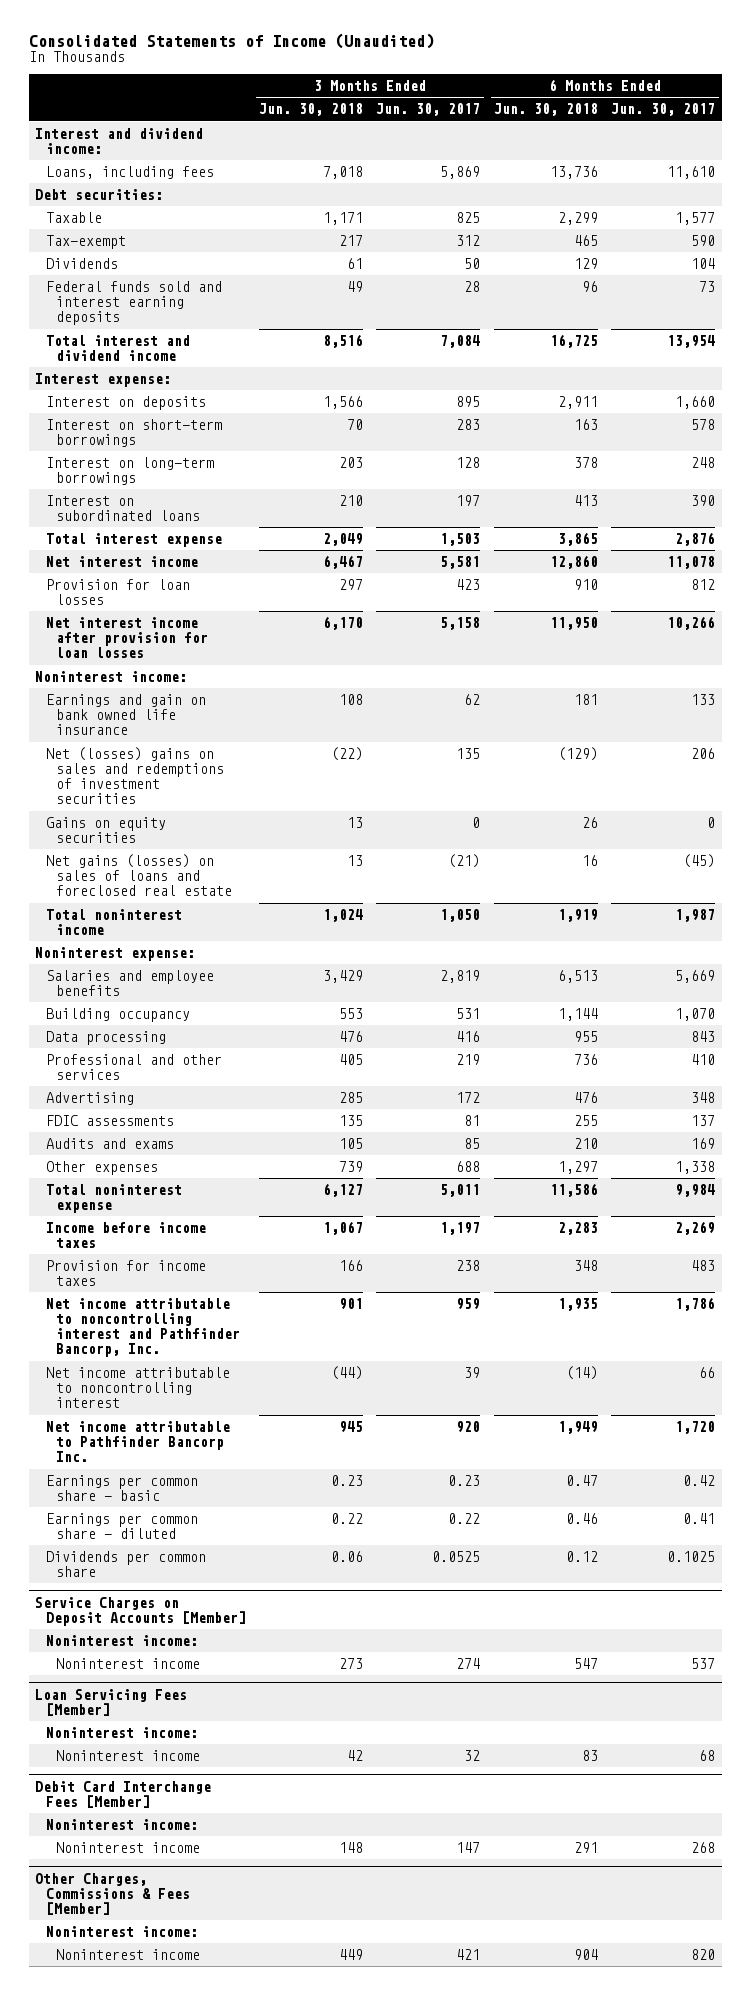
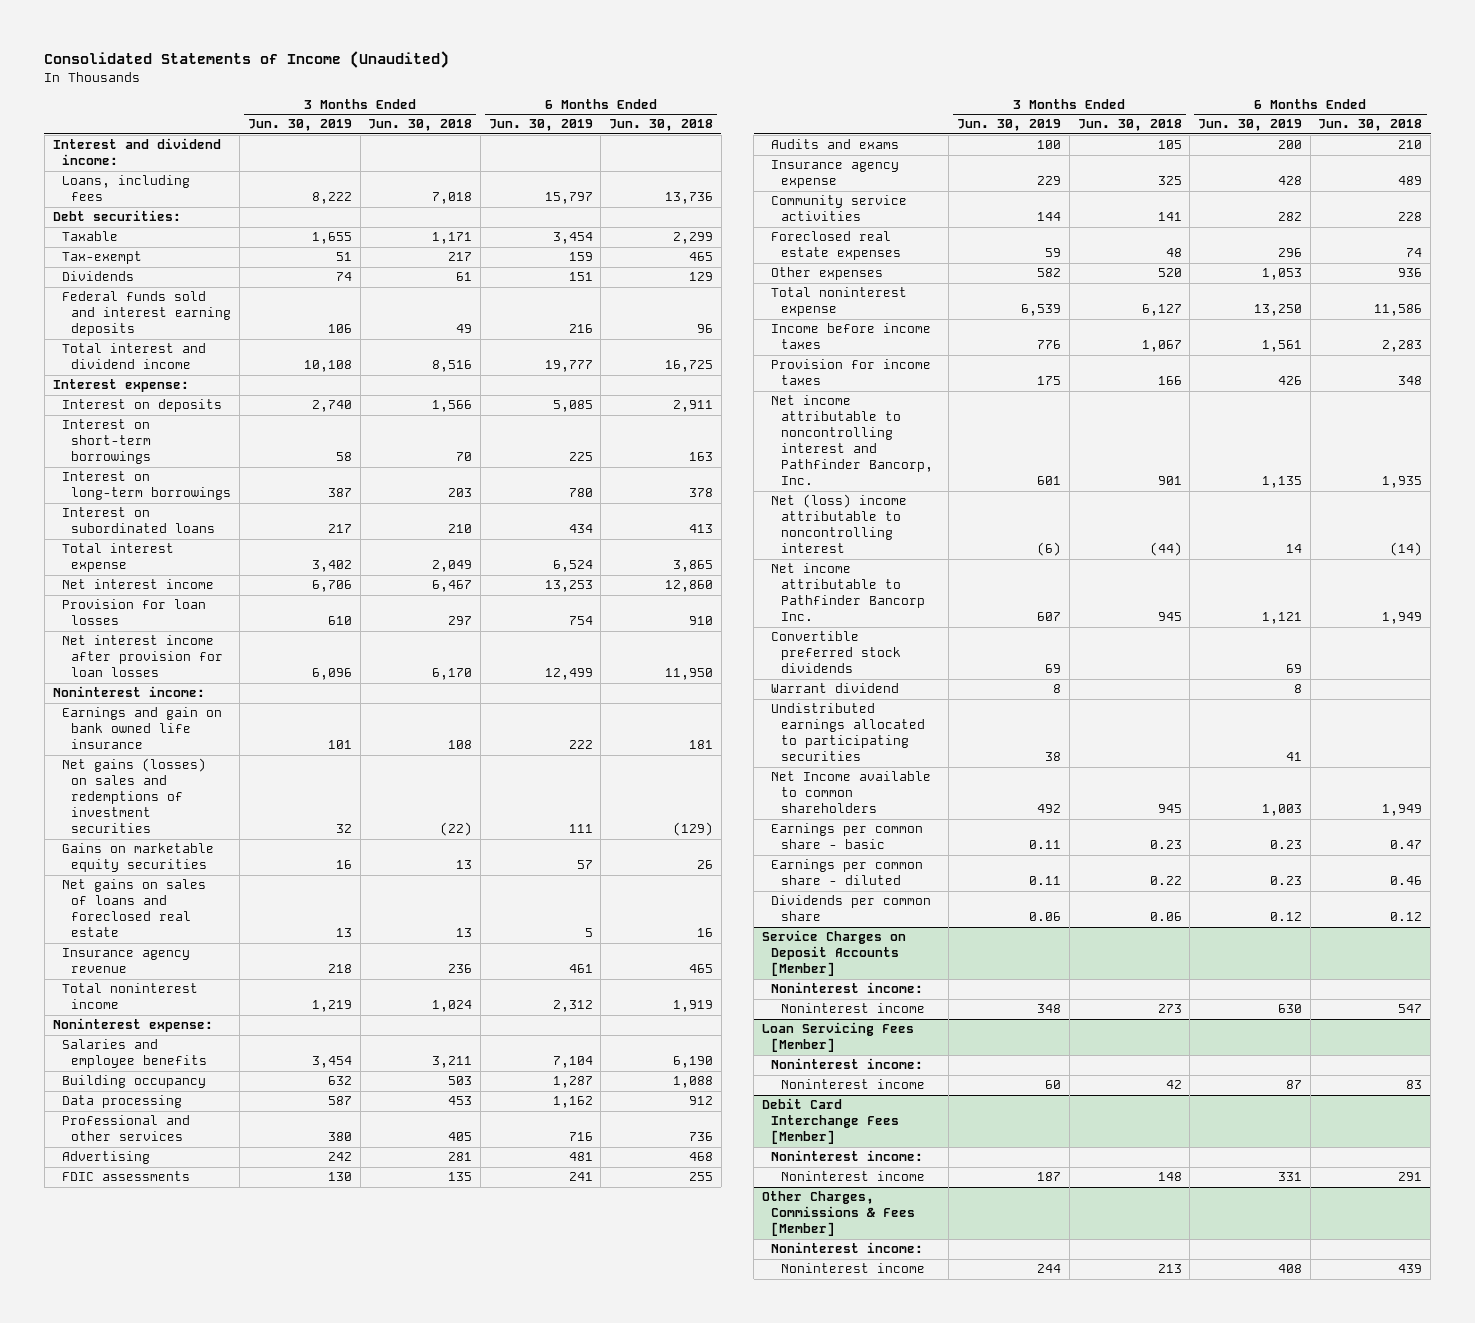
[376,103,481,117] Jun. 30, 2017 -> none
[611,103,716,117] Jun. 30, 2017 -> none
none -> [247,119,352,132] Jun. 30, 2019
none -> [488,119,593,132] Jun. 30, 2019
[45,747,224,805] Net (losses) gains on sales and redemptions of investment securities -> [61,758,206,834] Net gains (losses) on sales and redemptions of investment securities
[45,817,166,844] Gains on equity securities -> [61,843,214,873] Gains on marketable equity securities
[45,854,232,897] Net gains (losses) on sales of loans and foreclosed real estate -> [61,879,206,938] Net gains on sales of loans and foreclosed real estate
none -> [61,948,190,974] Insurance agency revenue
[322,970,363,984] 3,429 -> [432,1056,473,1069] 3,211
[557,970,598,984] 6,513 -> [673,1056,714,1069] 6,190
[338,1008,363,1020] 553 -> [448,1076,473,1086] 503
[557,1008,598,1022] 1,144 -> [673,1076,714,1089] 1,088
[338,1031,363,1043] 476 -> [448,1096,473,1106] 453
[573,1031,598,1043] 955 -> [689,1096,714,1106] 912
[338,1092,363,1104] 285 -> [448,1152,473,1162] 281
[573,1092,598,1104] 476 -> [689,1152,714,1162] 468
none -> [771,160,900,189] Insurance agency expense
none -> [771,195,908,222] Community service activities
none -> [771,231,901,261] Foreclosed real estate expenses
[338,1161,363,1173] 739 -> [1157,268,1182,278] 520
[557,1161,598,1175] 1,297 -> [1398,268,1423,278] 936
[45,1367,230,1409] Net income attributable to noncontrolling interest -> [771,494,908,554] Net (loss) income attributable to noncontrolling interest
none -> [771,631,901,674] Convertible preferred stock dividends
none -> [771,683,900,694] Warrant dividend
none -> [771,703,925,762] Undistributed earnings allocated to participating securities
none -> [771,771,932,814] Net Income available to common shareholders
[338,1949,363,1961] 449 -> [1157,1264,1182,1274] 213
[573,1949,598,1961] 904 -> [1398,1264,1423,1274] 439

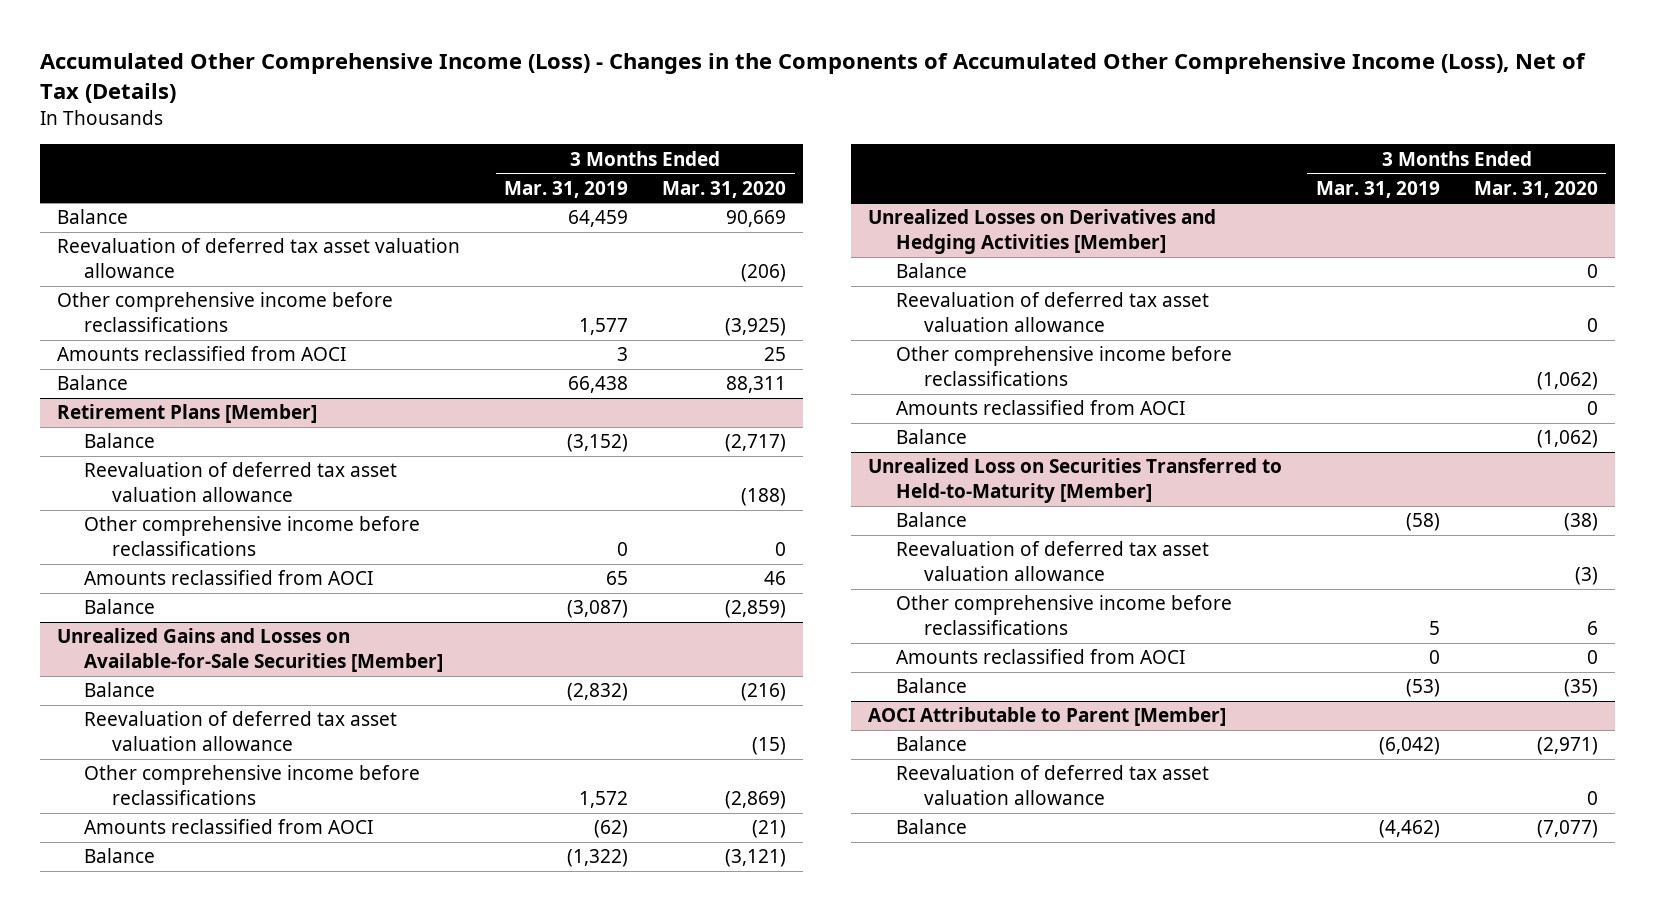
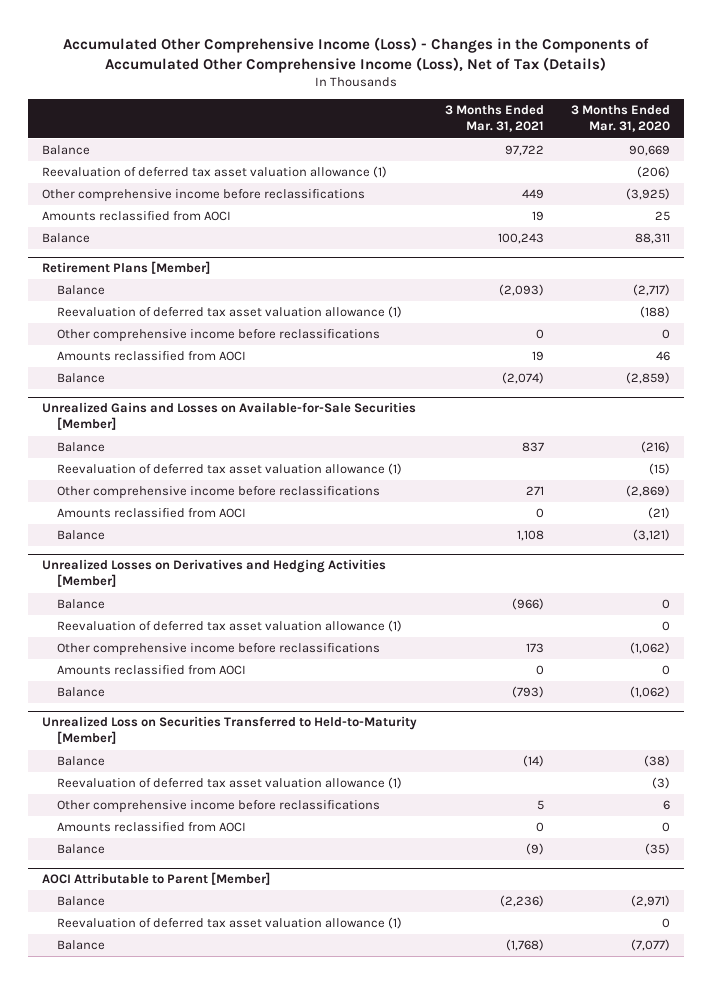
[504,180,629,198] Mar. 31, 2019 -> none
none -> [444,105,544,133] 3 Months Ended Mar. 31, 2021
[56,238,460,278] Reevaluation of deferred tax asset valuation allowance -> [42,166,388,179] Reevaluation of deferred tax asset valuation allowance (1)
[84,462,398,502] Reevaluation of deferred tax asset valuation allowance -> [57,306,403,319] Reevaluation of deferred tax asset valuation allowance (1)
[84,711,398,751] Reevaluation of deferred tax asset valuation allowance -> [57,463,403,476] Reevaluation of deferred tax asset valuation allowance (1)
[895,292,1209,332] Reevaluation of deferred tax asset valuation allowance -> [57,620,403,633] Reevaluation of deferred tax asset valuation allowance (1)
[895,541,1209,581] Reevaluation of deferred tax asset valuation allowance -> [57,777,403,790] Reevaluation of deferred tax asset valuation allowance (1)
[895,765,1209,805] Reevaluation of deferred tax asset valuation allowance -> [57,917,403,930] Reevaluation of deferred tax asset valuation allowance (1)

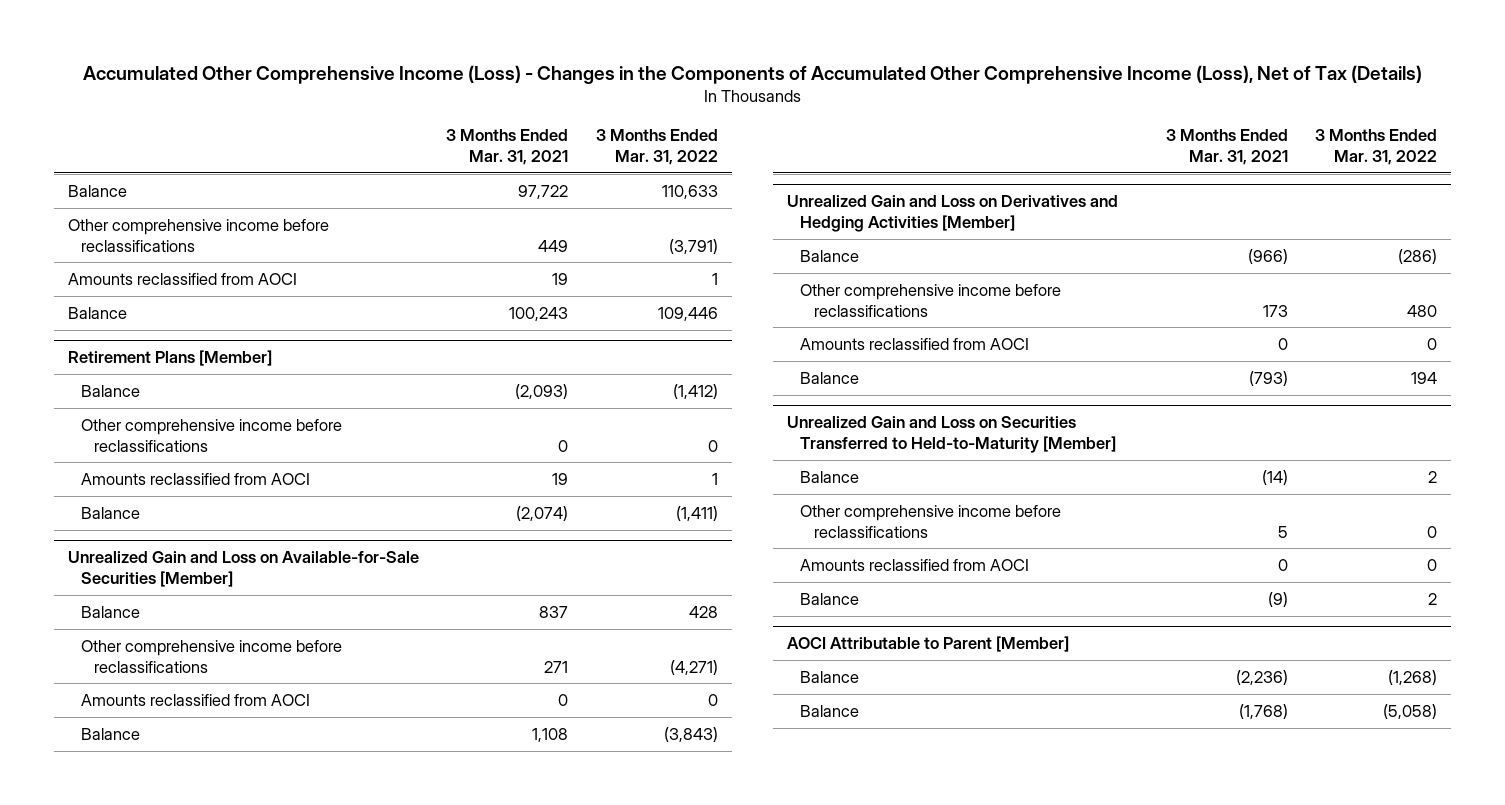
[571,105,671,133] 3 Months Ended Mar. 31, 2020 -> none
none -> [596,129,719,165] 3 Months Ended Mar. 31, 2022
[42,166,388,179] Reevaluation of deferred tax asset valuation allowance (1) -> none
[57,306,403,319] Reevaluation of deferred tax asset valuation allowance (1) -> none
[42,402,417,431] Unrealized Gains and Losses on Available-for-Sale Securities [Member] -> [67,551,419,587] Unrealized Gain and Loss on Available-for-Sale Securities [Member]
[57,463,403,476] Reevaluation of deferred tax asset valuation allowance (1) -> none
[42,559,387,588] Unrealized Losses on Derivatives and Hedging Activities [Member] -> [786,195,1118,232] Unrealized Gain and Loss on Derivatives and Hedging Activities [Member]
[57,620,403,633] Reevaluation of deferred tax asset valuation allowance (1) -> none
[42,716,418,745] Unrealized Loss on Securities Transferred to Held-to-Maturity [Member] -> [786,416,1117,453] Unrealized Gain and Loss on Securities Transferred to Held-to-Maturity [Member]
[57,777,403,790] Reevaluation of deferred tax asset valuation allowance (1) -> none
[57,917,403,930] Reevaluation of deferred tax asset valuation allowance (1) -> none

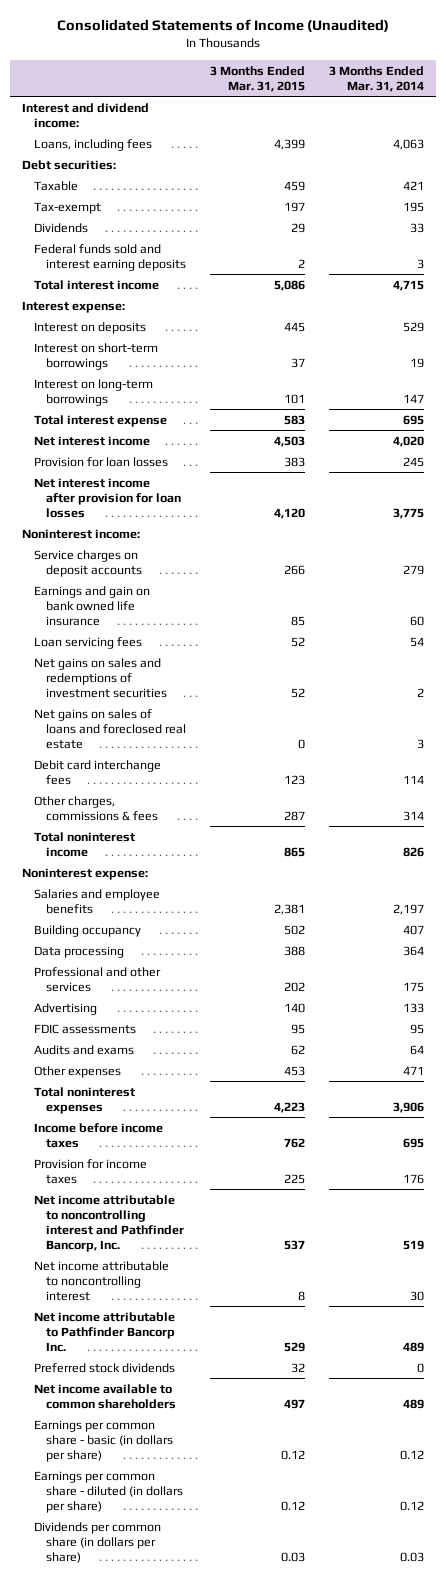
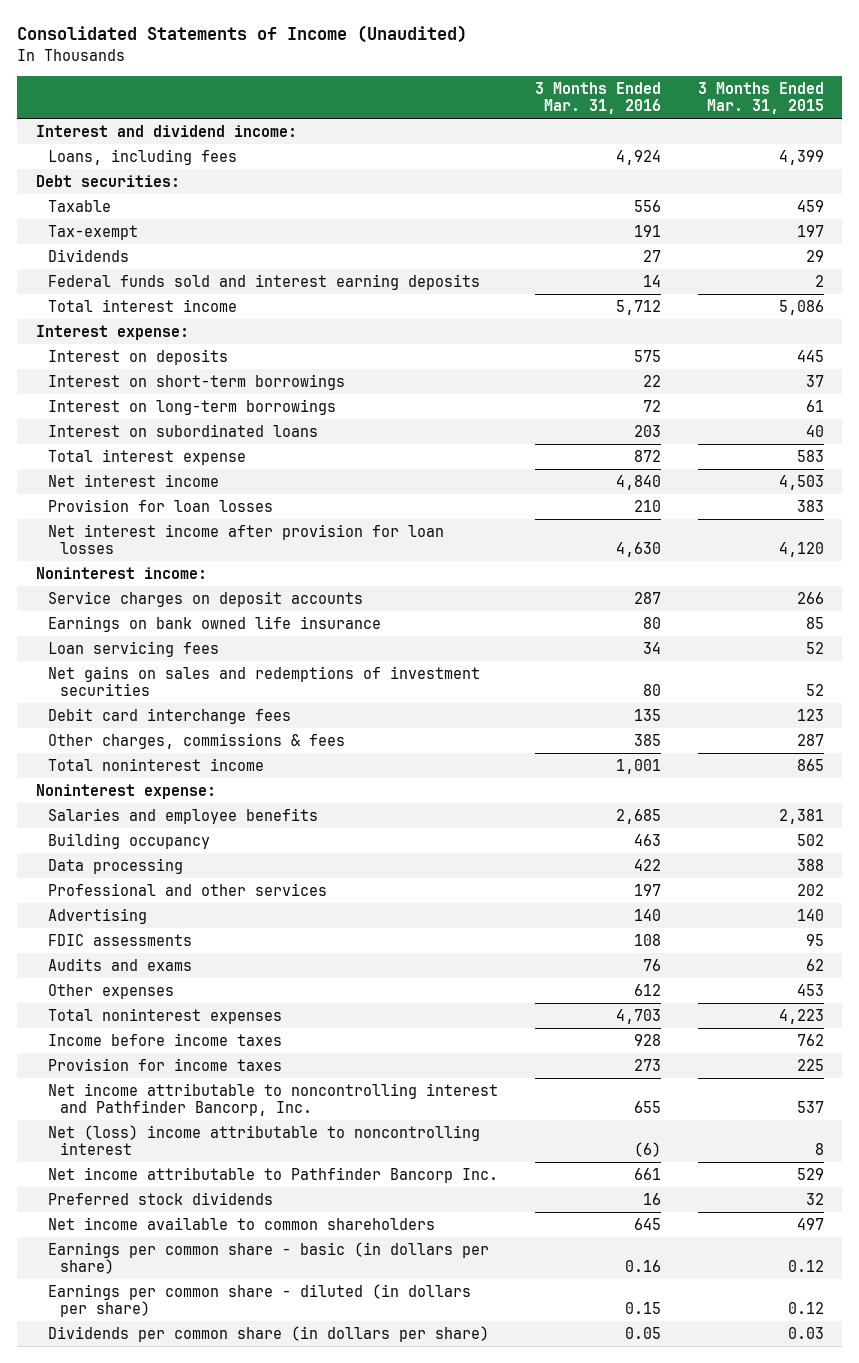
[328,65,424,92] 3 Months Ended Mar. 31, 2014 -> none
none -> [534,81,661,114] 3 Months Ended Mar. 31, 2016
[284,393,306,404] 101 -> [805,400,824,413] 61
none -> [47,424,318,438] Interest on subordinated loans
[34,585,151,626] Earnings and gain on bank owned life insurance -> [47,616,381,633] Earnings on bank owned life insurance
[34,708,187,749] Net gains on sales of loans and foreclosed real estate -> none
[34,1260,170,1301] Net income attributable to noncontrolling interest -> [47,1125,480,1156] Net (loss) income attributable to noncontrolling interest

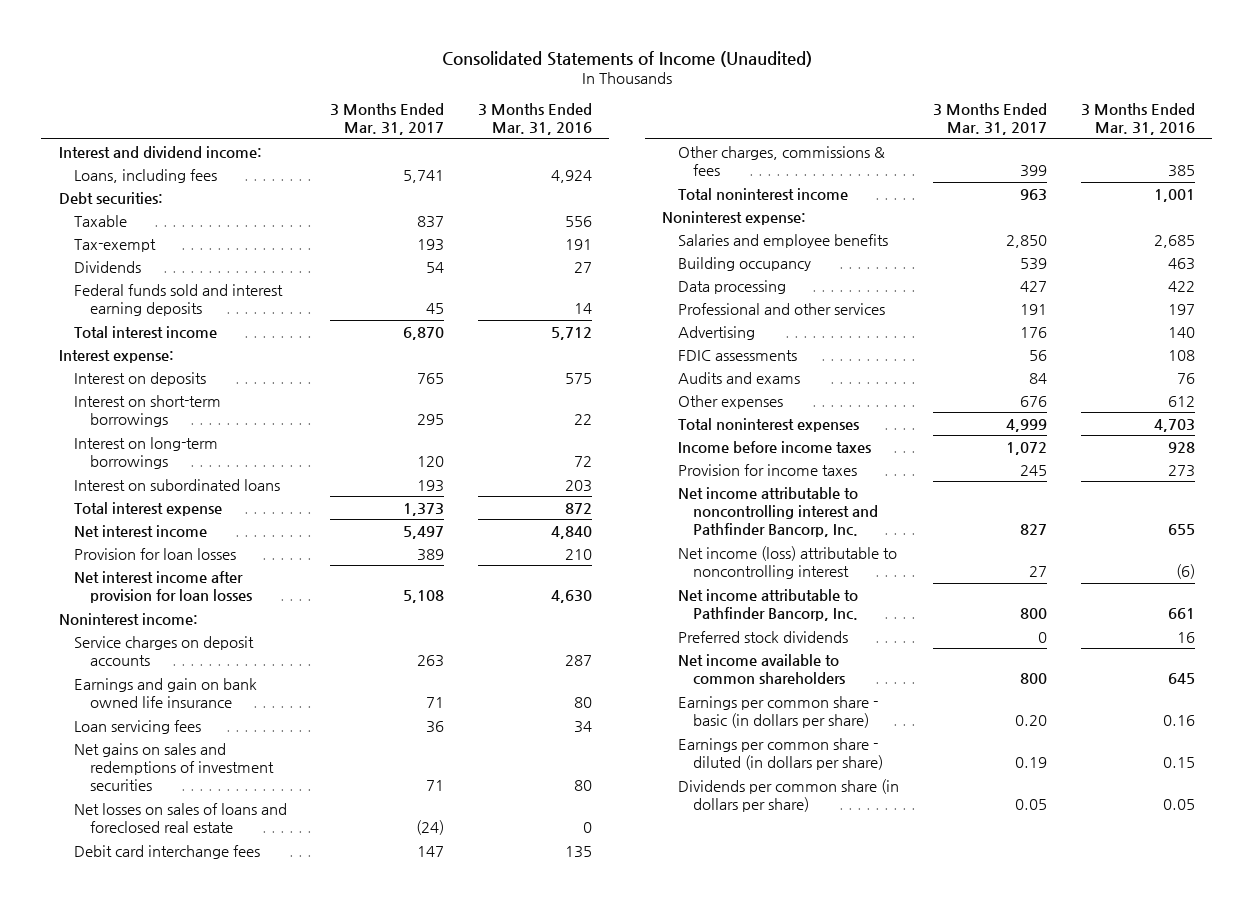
[697,81,824,114] 3 Months Ended Mar. 31, 2015 -> none
none -> [329,102,444,136] 3 Months Ended Mar. 31, 2017
[47,616,381,633] Earnings on bank owned life insurance -> [74,677,258,708] Earnings and gain on bank owned life insurance
none -> [74,802,288,833] Net losses on sales of loans and foreclosed real estate
[47,1125,480,1156] Net (loss) income attributable to noncontrolling interest -> [677,545,897,579] Net income (loss) attributable to noncontrolling interest
[47,1167,498,1184] Net income attributable to Pathfinder Bancorp Inc. -> [677,588,859,621] Net income attributable to Pathfinder Bancorp, Inc.

